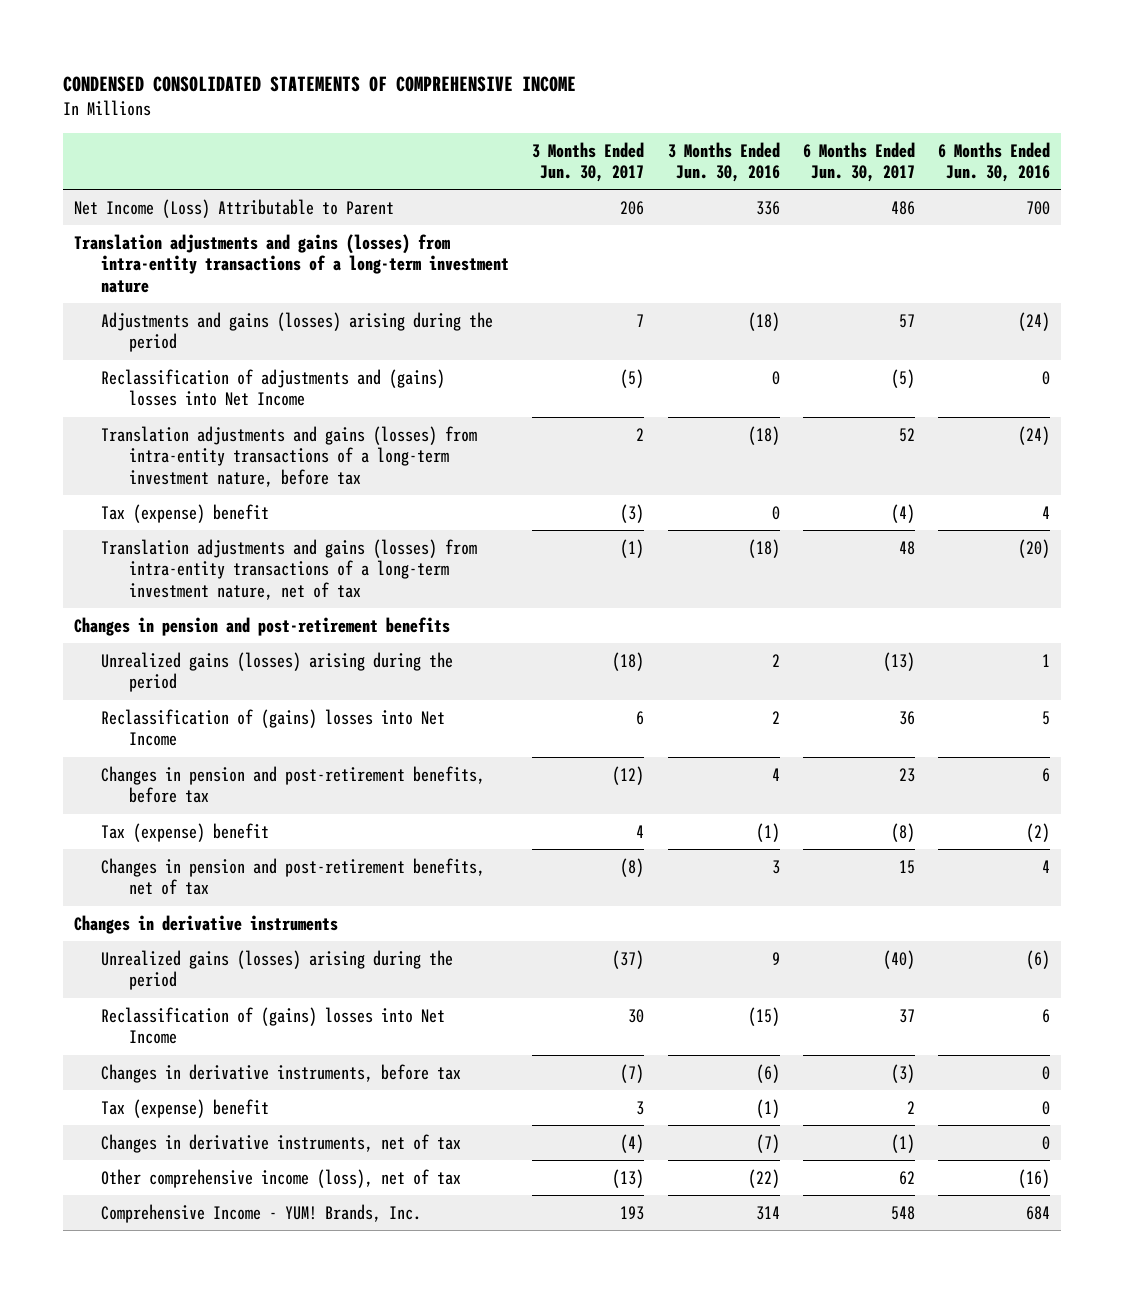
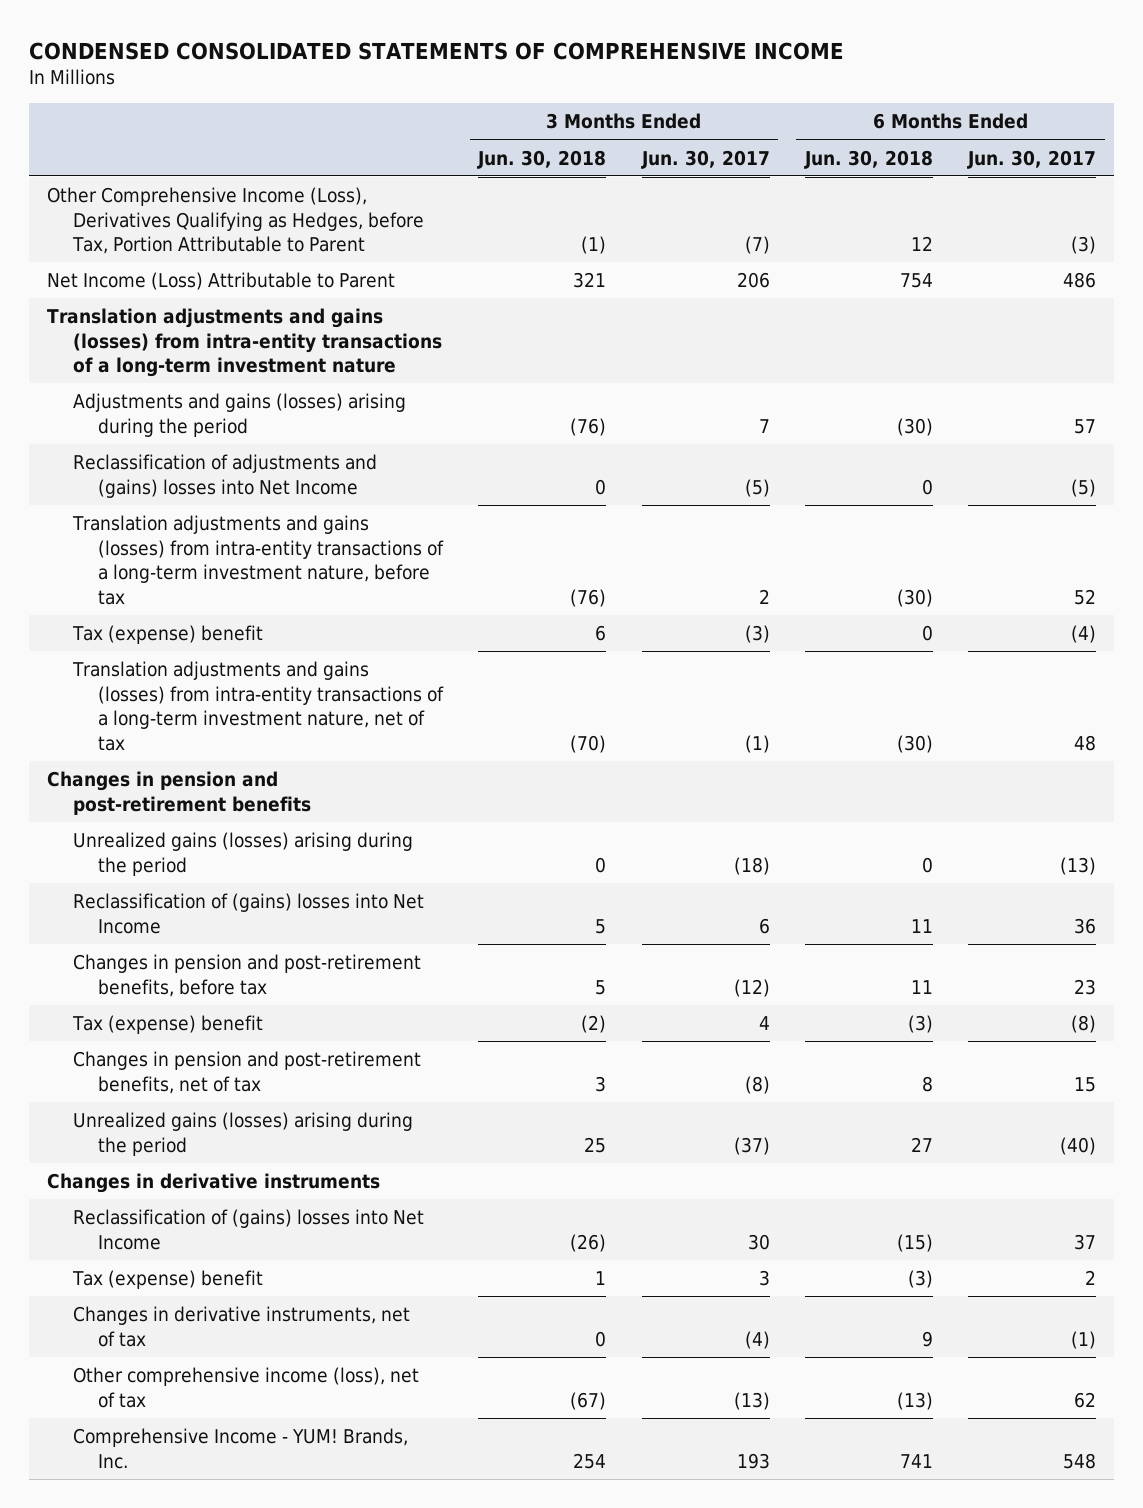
[667,141,780,183] 3 Months Ended Jun. 30, 2016 -> none
[937,141,1050,183] 6 Months Ended Jun. 30, 2016 -> none
none -> [477,149,607,169] Jun. 30, 2018
none -> [803,149,933,169] Jun. 30, 2018
none -> [46,187,424,255] Other Comprehensive Income (Loss), Derivatives Qualifying as Hedges, before Tax, Portion Attributable to Parent
[74,914,339,934] Changes in derivative instruments -> [46,1173,380,1194] Changes in derivative instruments
[101,1063,462,1083] Changes in derivative instruments, before tax -> none

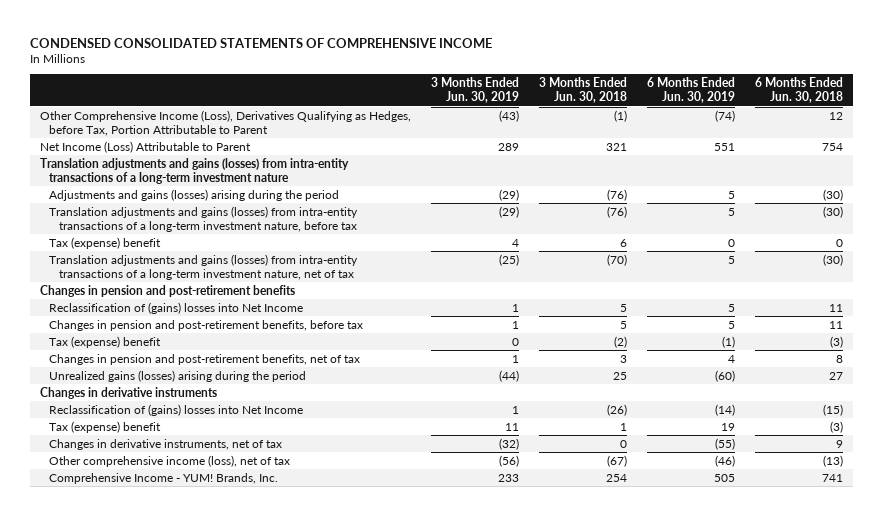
[640,149,770,169] Jun. 30, 2017 -> none
[967,149,1097,169] Jun. 30, 2017 -> none
none -> [431,77,520,103] 3 Months Ended Jun. 30, 2019
none -> [647,77,736,103] 6 Months Ended Jun. 30, 2019
[72,454,377,498] Reclassification of adjustments and (gains) losses into Net Income -> none
[72,832,413,876] Unrealized gains (losses) arising during the period -> none

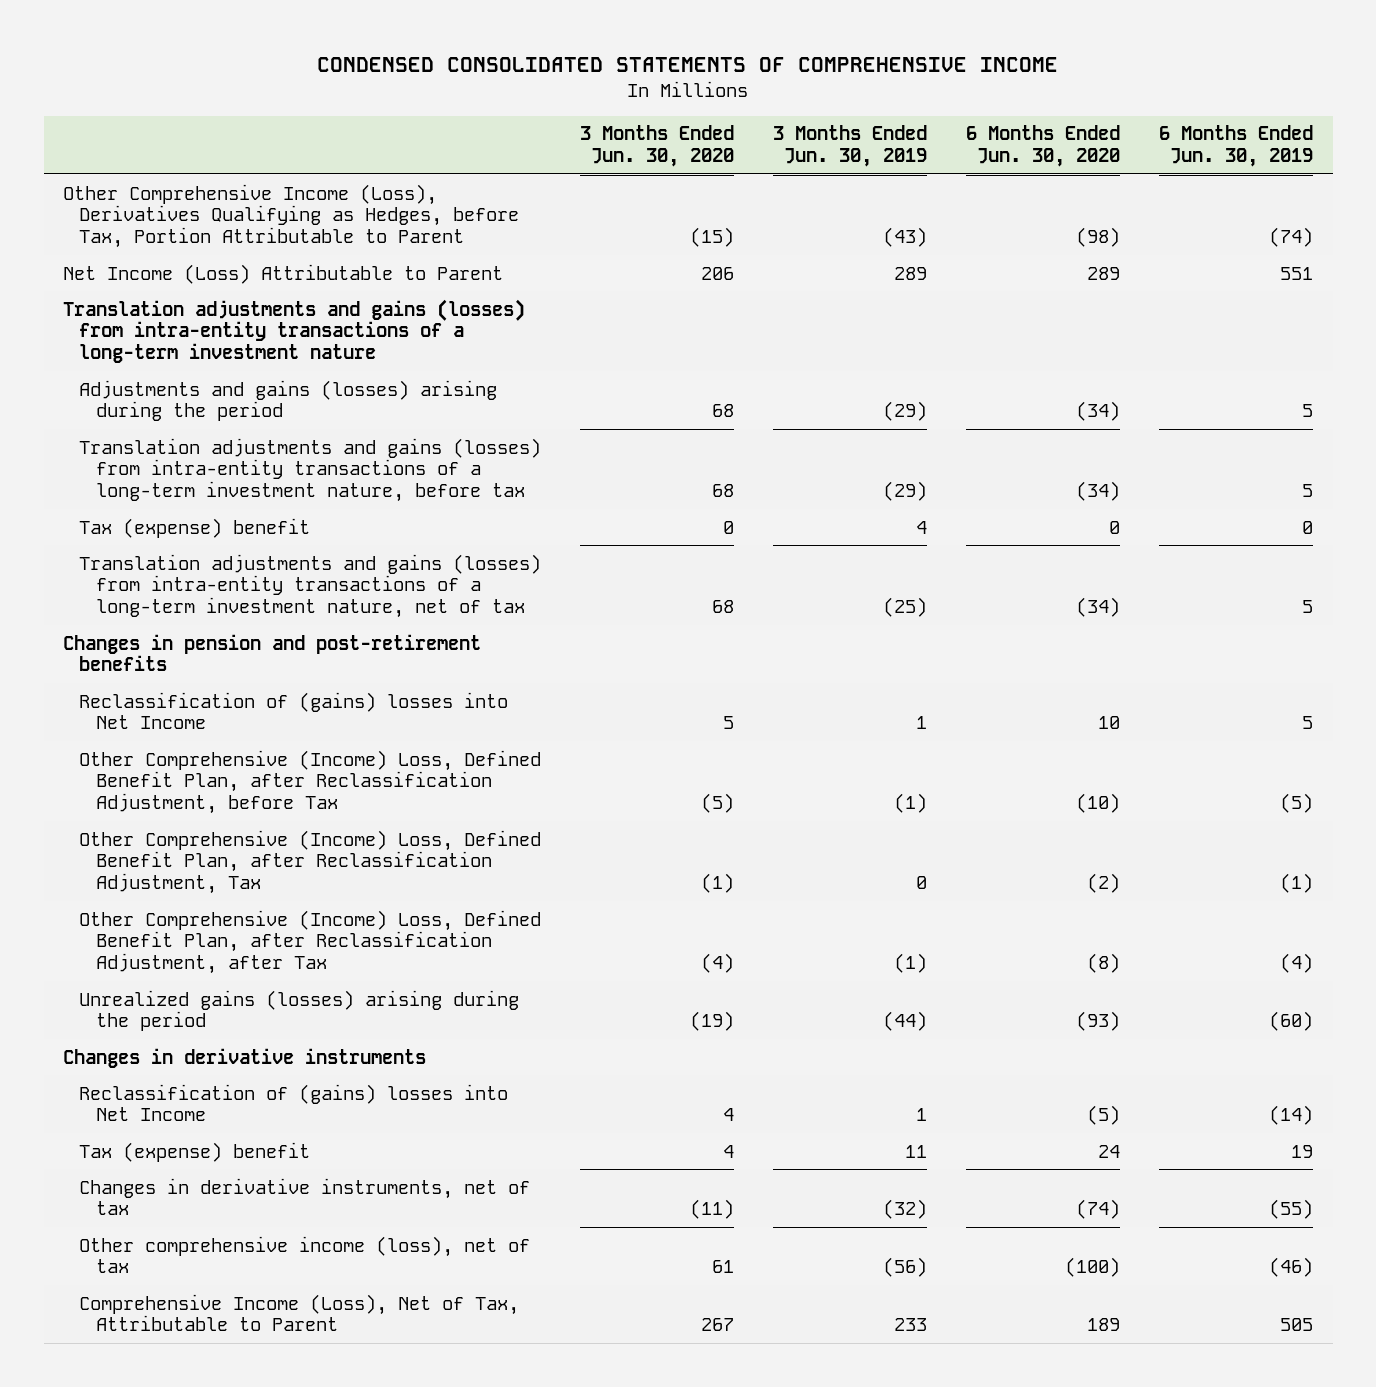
[539,77,628,103] 3 Months Ended Jun. 30, 2018 -> none
[755,77,844,103] 6 Months Ended Jun. 30, 2018 -> none
none -> [580,125,735,167] 3 Months Ended Jun. 30, 2020
none -> [966,125,1121,167] 6 Months Ended Jun. 30, 2020
[49,319,364,331] Changes in pension and post-retirement benefits, before tax -> none
[49,353,361,365] Changes in pension and post-retirement benefits, net of tax -> none
none -> [79,749,542,815] Other Comprehensive (Income) Loss, Defined Benefit Plan, after Reclassification Adjustment, before Tax
[49,335,162,348] Tax (expense) benefit -> [79,829,542,895] Other Comprehensive (Income) Loss, Defined Benefit Plan, after Reclassification Adjustment, Tax
none -> [79,909,542,975] Other Comprehensive (Income) Loss, Defined Benefit Plan, after Reclassification Adjustment, after Tax
[49,472,279,484] Comprehensive Income - YUM! Brands, Inc. -> [79,1293,520,1332] Comprehensive Income (Loss), Net of Tax, Attributable to Parent

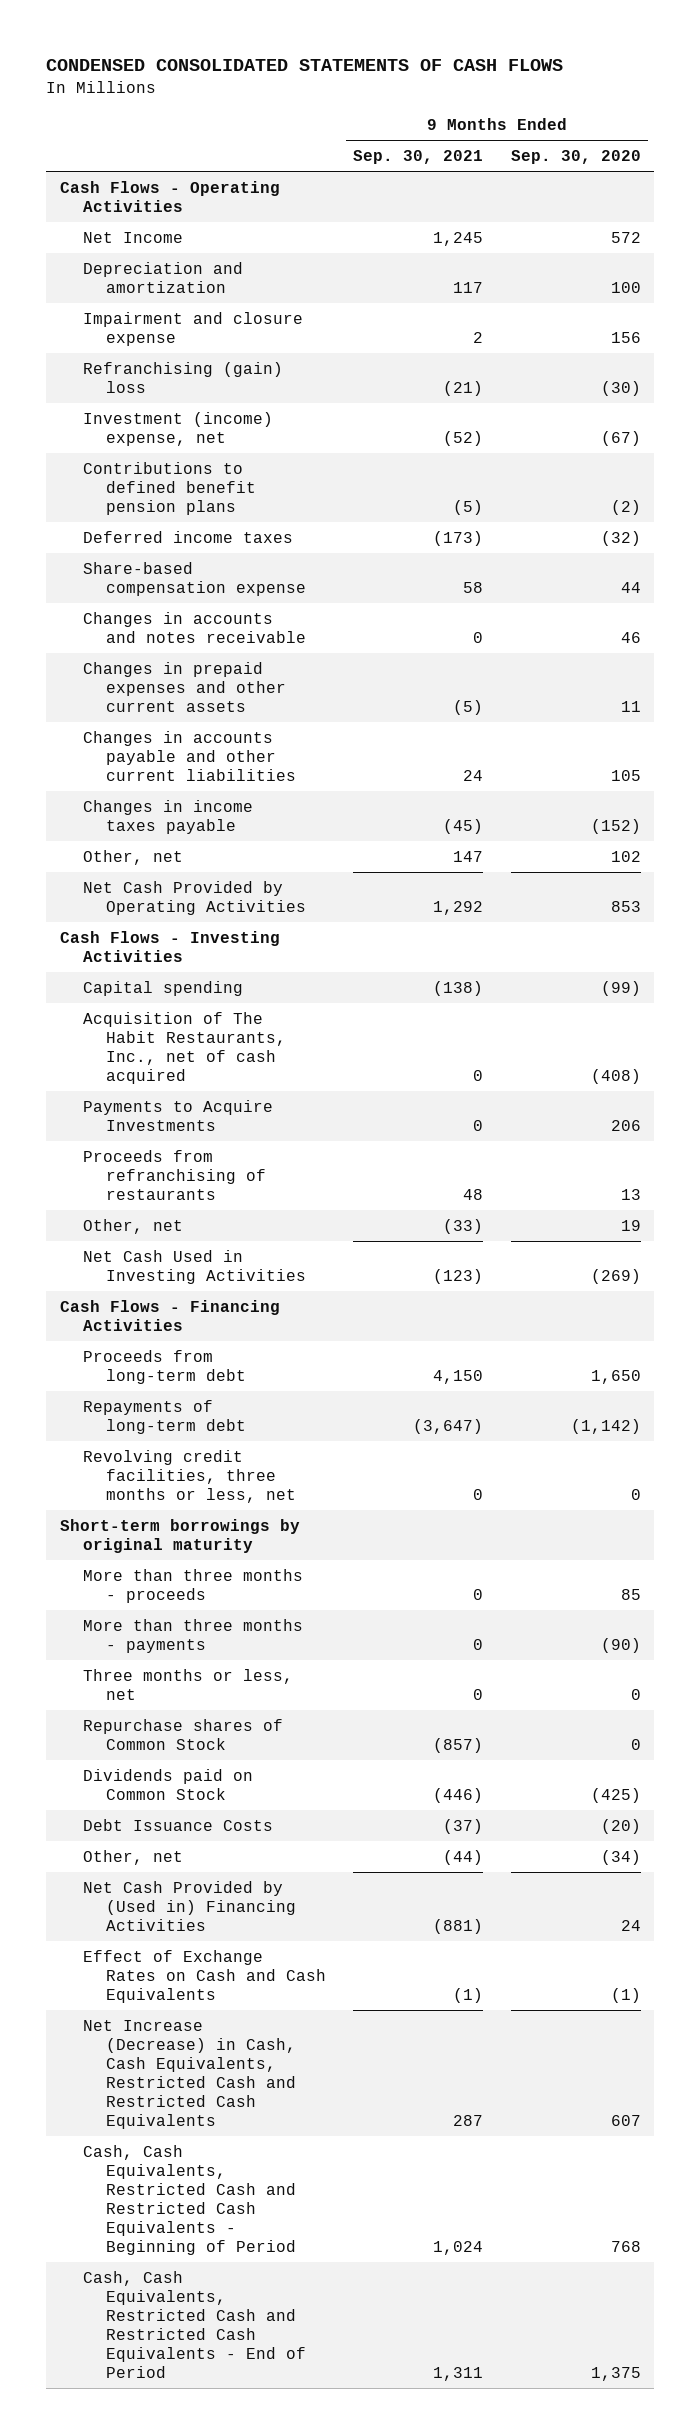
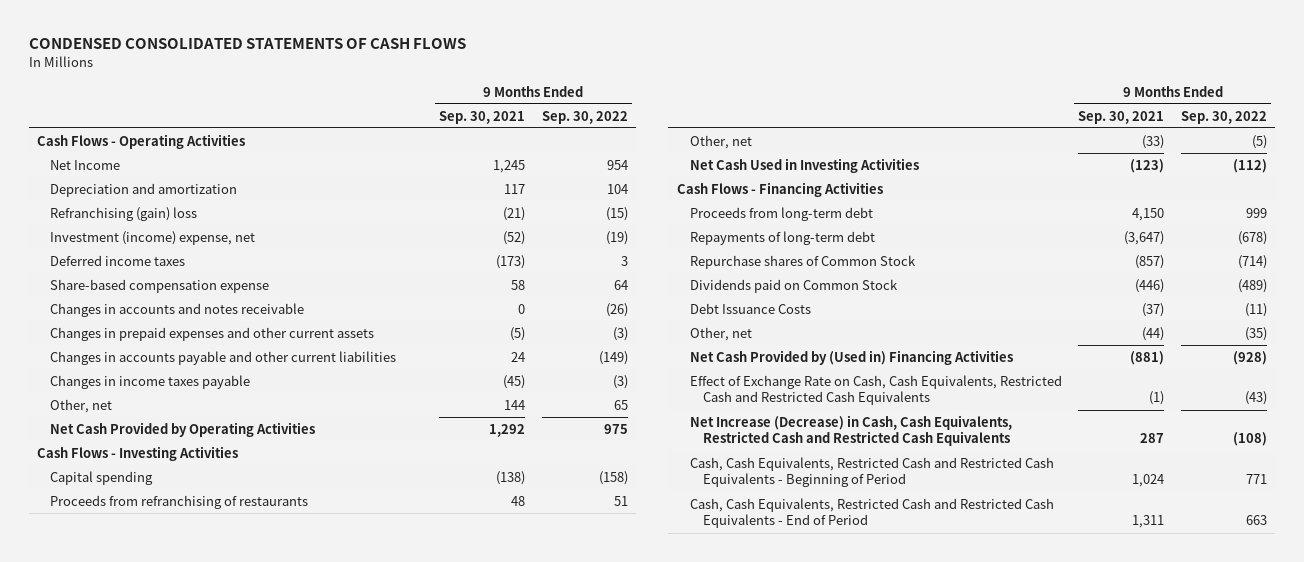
[510,149,641,164] Sep. 30, 2020 -> none
none -> [541,110,628,124] Sep. 30, 2022
[82,311,303,346] Impairment and closure expense -> none
[82,461,256,515] Contributions to defined benefit pension plans -> none
[453,850,484,862] 147 -> [504,399,526,410] 144
[82,1011,286,1084] Acquisition of The Habit Restaurants, Inc., net of cash acquired -> none
[82,1099,273,1131] Payments to Acquire Investments -> none
[82,1449,296,1503] Revolving credit facilities, three months or less, net -> none
[59,1518,300,1553] Short-term borrowings by original maturity -> none
[82,1568,303,1603] More than three months - proceeds -> none
[82,1618,303,1653] More than three months - payments -> none
[82,1668,293,1700] Three months or less, net -> none
[82,1949,326,2003] Effect of Exchange Rates on Cash and Cash Equivalents -> [689,374,1062,406] Effect of Exchange Rate on Cash, Cash Equivalents, Restricted Cash and Restricted Cash Equivalents

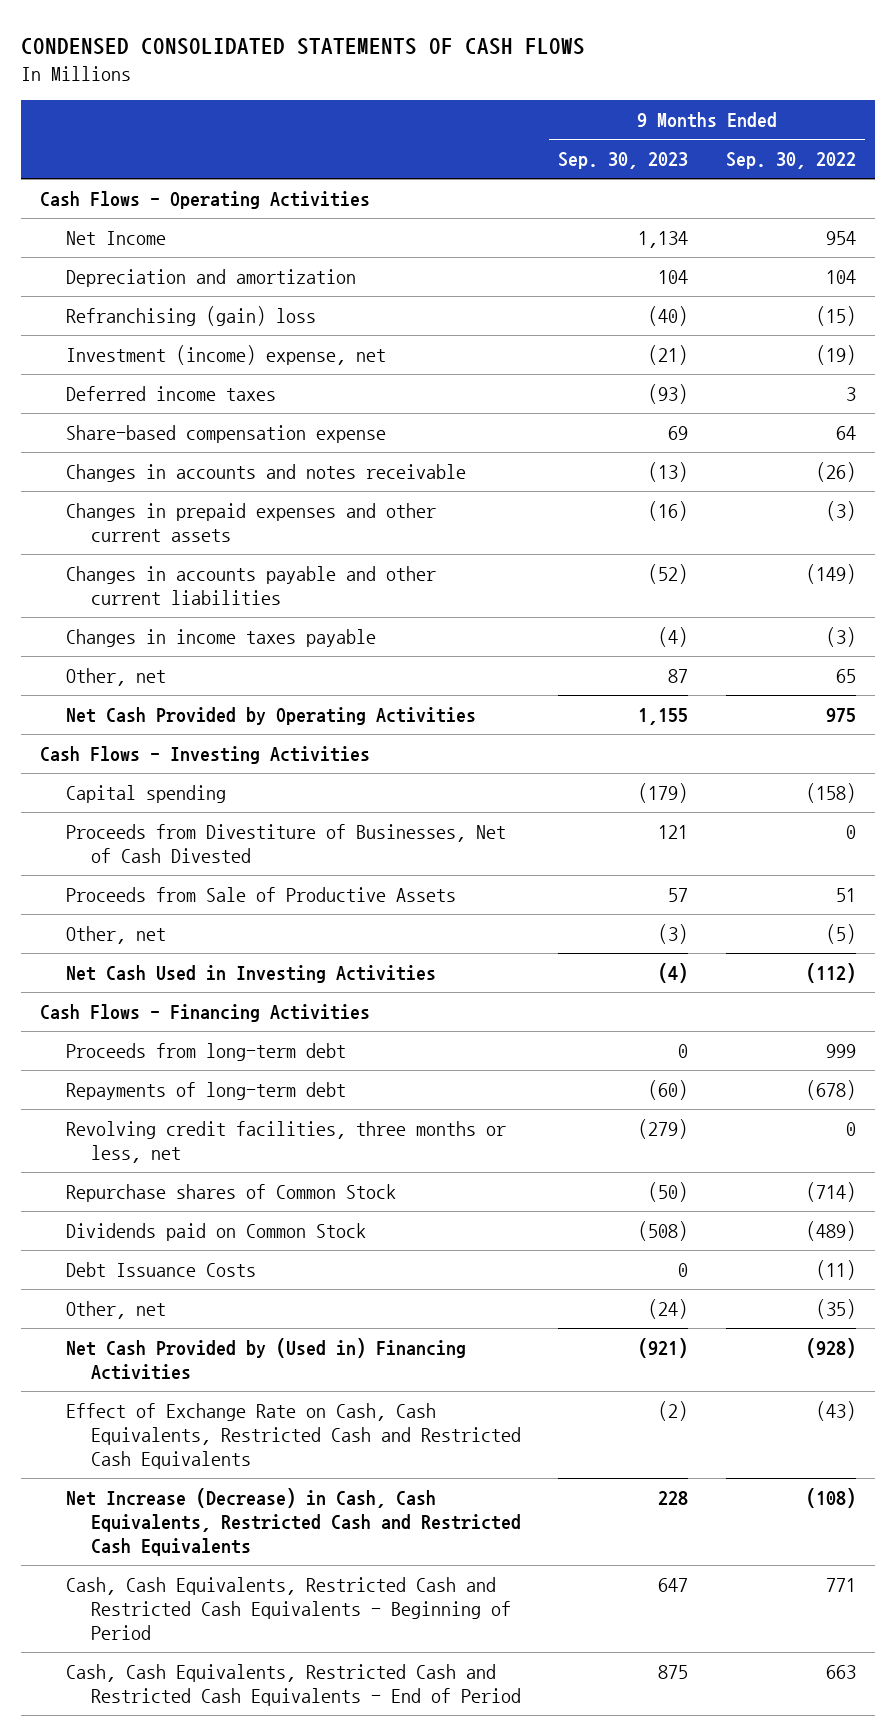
[439,110,526,124] Sep. 30, 2021 -> none
none -> [558,152,689,170] Sep. 30, 2023
[50,494,309,509] Proceeds from refranchising of restaurants -> none
none -> [65,823,506,863] Proceeds from Divestiture of Businesses, Net of Cash Divested
none -> [65,886,456,902] Proceeds from Sale of Productive Assets
none -> [65,1120,506,1163] Revolving credit facilities, three months or less, net

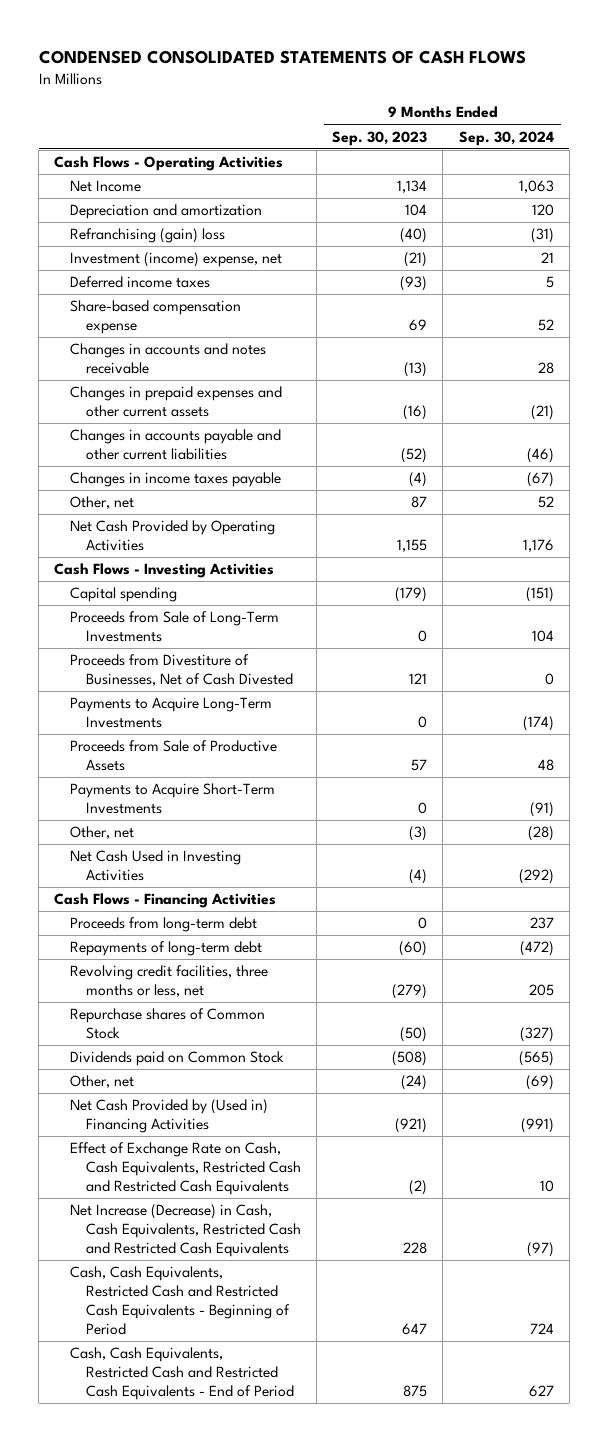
[725,152,856,170] Sep. 30, 2022 -> none
none -> [458,130,554,146] Sep. 30, 2024
none -> [69,611,279,643] Proceeds from Sale of Long-Term Investments
none -> [69,697,272,729] Payments to Acquire Long-Term Investments
none -> [69,783,275,815] Payments to Acquire Short-Term Investments
[65,1261,256,1277] Debt Issuance Costs -> none

